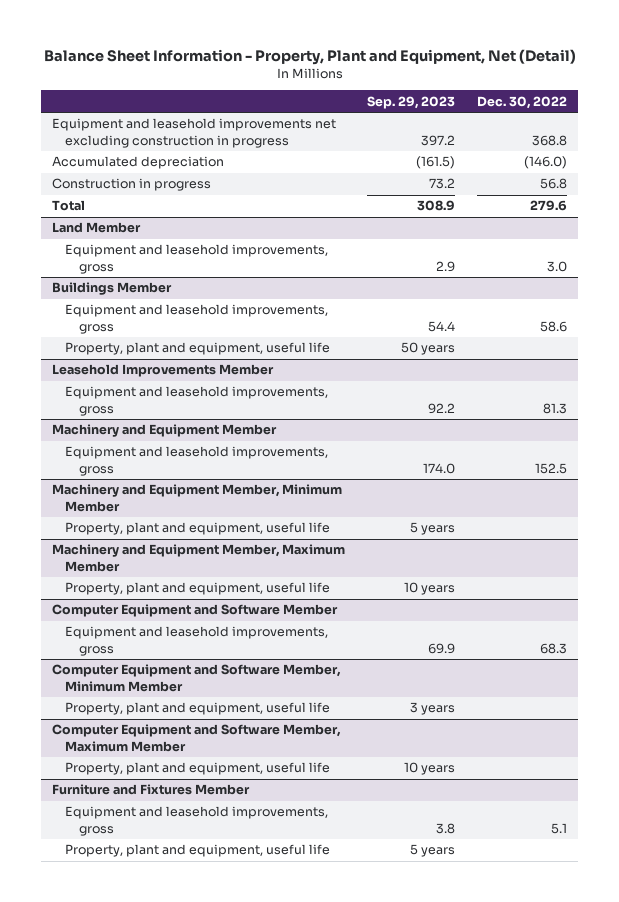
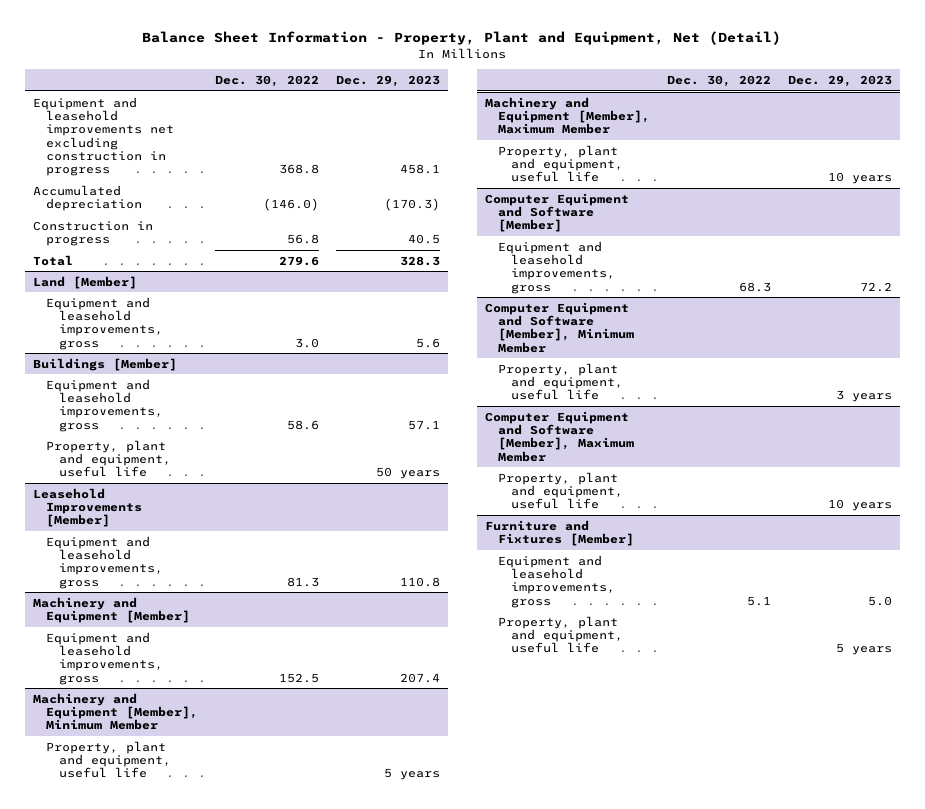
[367,95,456,109] Sep. 29, 2023 -> none
none -> [335,75,440,88] Dec. 29, 2023
[51,222,141,234] Land Member -> [32,275,137,289] Land [Member]
[51,282,172,296] Buildings Member -> [32,357,177,371] Buildings [Member]
[51,364,274,378] Leasehold Improvements Member -> [32,487,142,528] Leasehold Improvements [Member]
[51,424,277,438] Machinery and Equipment Member -> [32,596,190,624] Machinery and Equipment [Member]
[51,484,342,512] Machinery and Equipment Member, Minimum Member -> [32,692,198,731] Machinery and Equipment [Member], Minimum Member
[51,544,345,572] Machinery and Equipment Member, Maximum Member -> [485,96,651,135] Machinery and Equipment [Member], Maximum Member
[51,604,338,618] Computer Equipment and Software Member -> [485,192,630,233] Computer Equipment and Software [Member]
[51,664,341,692] Computer Equipment and Software Member, Minimum Member -> [485,301,635,353] Computer Equipment and Software [Member], Minimum Member
[51,724,341,752] Computer Equipment and Software Member, Maximum Member -> [485,410,635,462] Computer Equipment and Software [Member], Maximum Member
[51,784,250,796] Furniture and Fixtures Member -> [485,519,635,547] Furniture and Fixtures [Member]

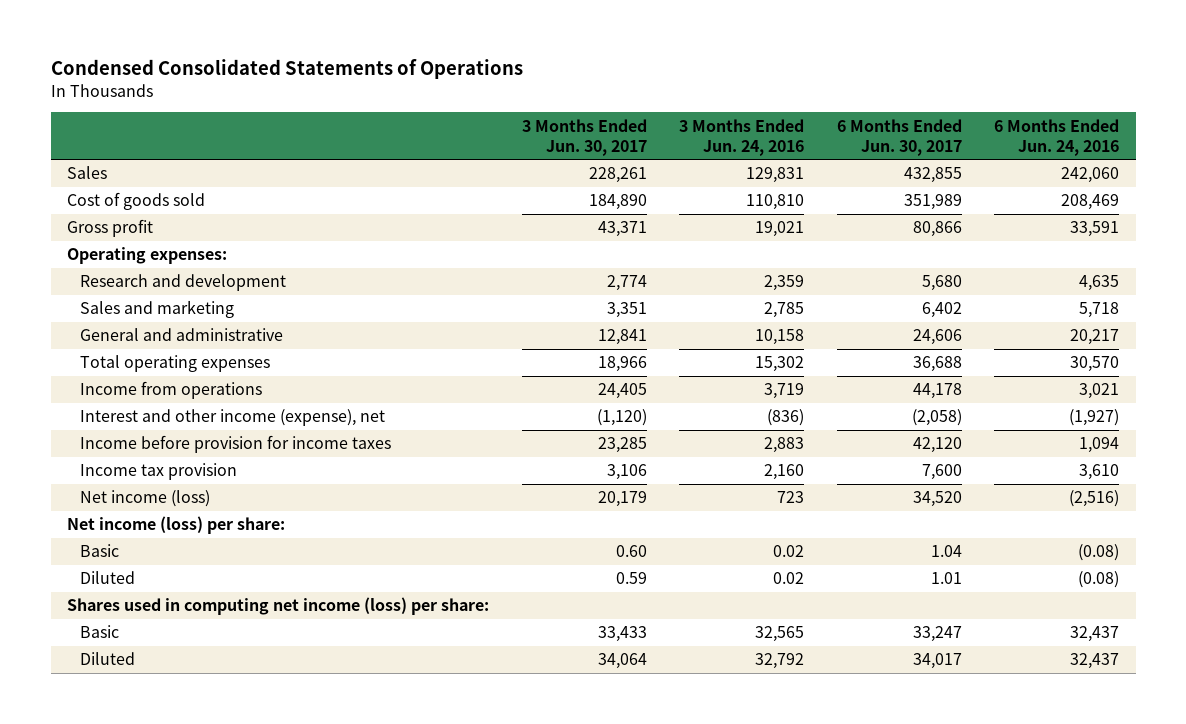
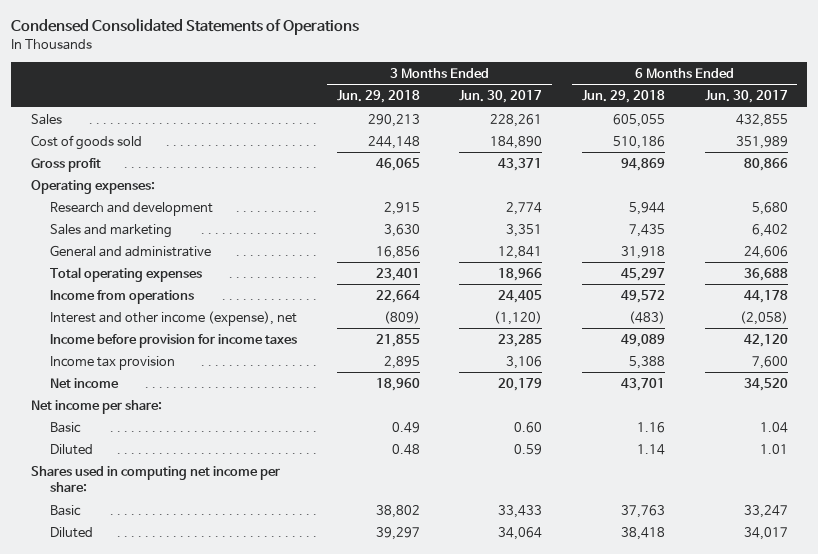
[679,118,805,156] 3 Months Ended Jun. 24, 2016 -> none
[994,118,1120,156] 6 Months Ended Jun. 24, 2016 -> none
none -> [336,90,420,104] Jun. 29, 2018
none -> [581,90,665,104] Jun. 29, 2018
[80,490,211,508] Net income (loss) -> [50,377,120,388] Net income
[66,516,285,535] Net income (loss) per share: -> [30,399,162,414] Net income per share:
[66,597,489,616] Shares used in computing net income (loss) per share: -> [30,465,280,493] Shares used in computing net income per share:

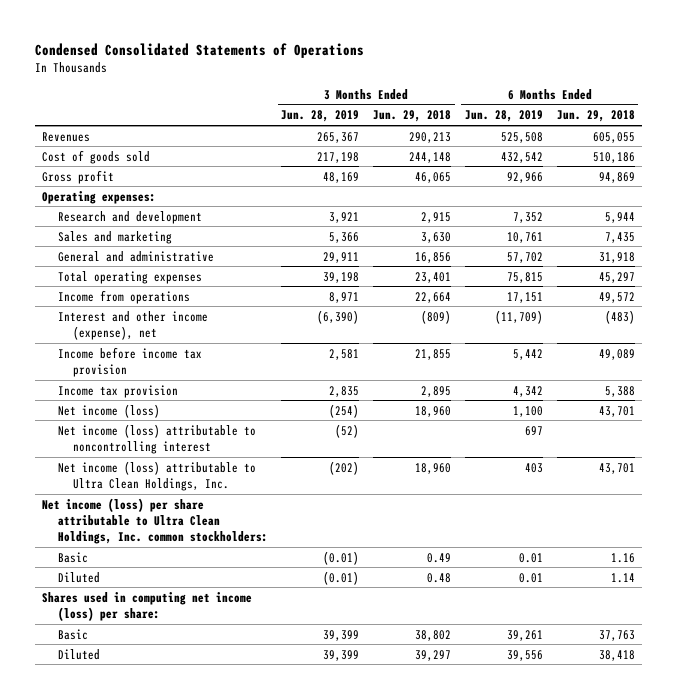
[459,90,543,104] Jun. 30, 2017 -> none
[704,90,788,104] Jun. 30, 2017 -> none
none -> [281,110,360,123] Jun. 28, 2019
none -> [464,110,543,123] Jun. 28, 2019
[30,113,62,125] Sales -> [41,131,90,142] Revenues
[50,333,298,348] Income before provision for income taxes -> [57,346,202,377] Income before income tax provision
none -> [57,403,160,418] Net income (loss)
none -> [57,423,256,454] Net income (loss) attributable to noncontrolling interest
[50,377,120,388] Net income -> [57,460,256,491] Net income (loss) attributable to Ultra Clean Holdings, Inc.
[30,399,162,414] Net income per share: -> [41,497,268,545] Net income (loss) per share attributable to Ultra Clean Holdings, Inc. common stockholders:
[30,465,280,493] Shares used in computing net income per share: -> [41,591,252,621] Shares used in computing net income (loss) per share:

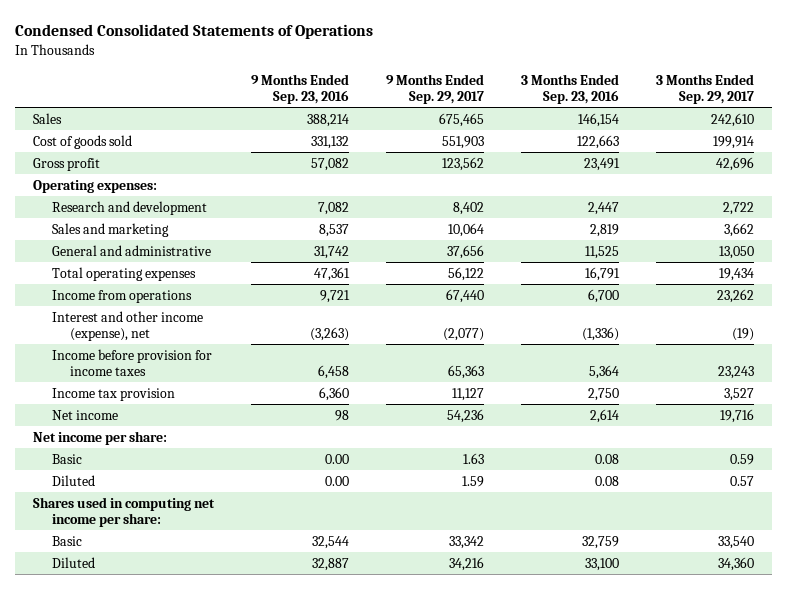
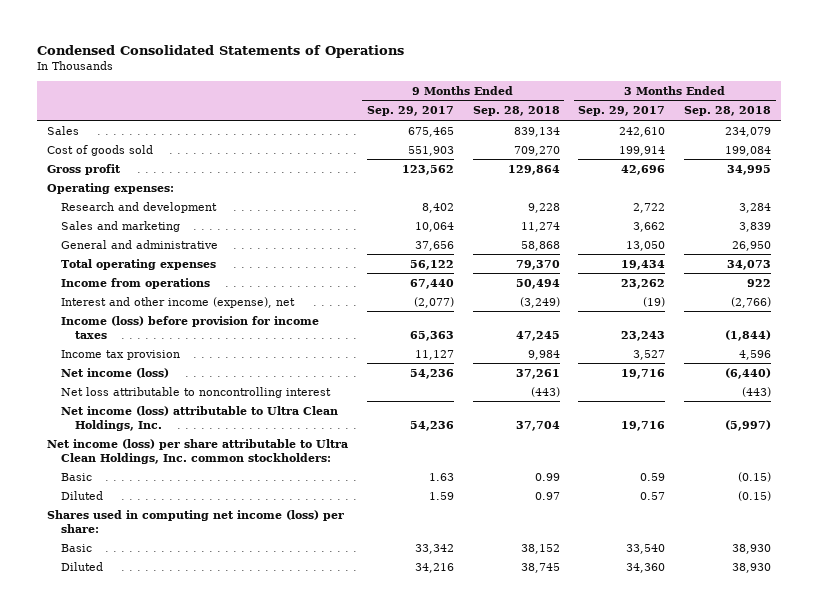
[251,73,350,104] 9 Months Ended Sep. 23, 2016 -> none
[520,73,619,104] 3 Months Ended Sep. 23, 2016 -> none
none -> [472,106,560,117] Sep. 28, 2018
none -> [684,106,772,117] Sep. 28, 2018
[51,348,212,376] Income before provision for income taxes -> [60,315,319,339] Income (loss) before provision for income taxes
none -> [60,367,169,378] Net income (loss)
none -> [60,386,331,398] Net loss attributable to noncontrolling interest
[51,409,118,420] Net income -> [60,405,338,431] Net income (loss) attributable to Ultra Clean Holdings, Inc.
[33,430,168,445] Net income per share: -> [46,438,348,464] Net income (loss) per share attributable to Ultra Clean Holdings, Inc. common stockholders:
[33,496,216,527] Shares used in computing net income per share: -> [46,509,344,533] Shares used in computing net income (loss) per share:

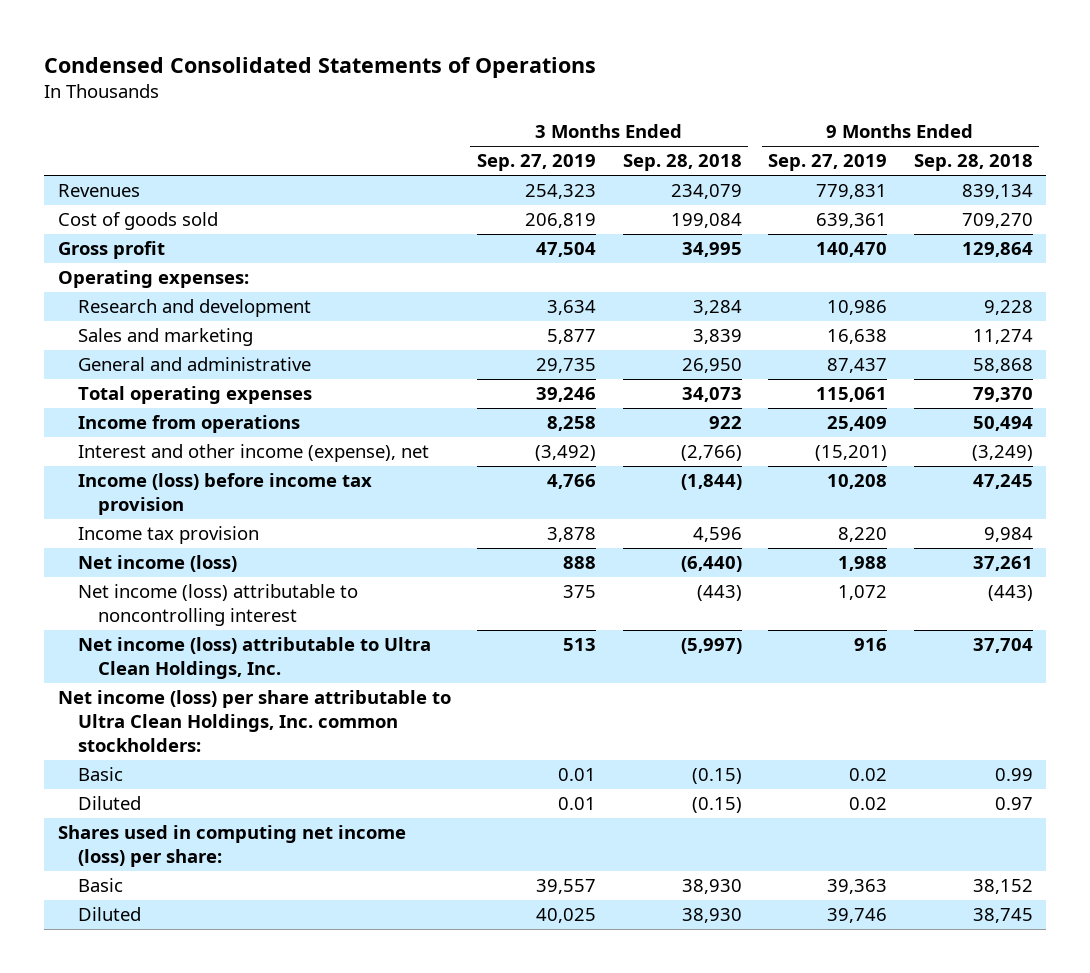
[366,106,454,117] Sep. 29, 2017 -> none
[578,106,666,117] Sep. 29, 2017 -> none
none -> [477,154,597,172] Sep. 27, 2019
none -> [768,154,888,172] Sep. 27, 2019
[46,125,79,135] Sales -> [57,184,140,198] Revenues
[60,315,319,339] Income (loss) before provision for income taxes -> [77,473,372,515] Income (loss) before income tax provision
[60,386,331,398] Net loss attributable to noncontrolling interest -> [77,584,358,626] Net income (loss) attributable to noncontrolling interest

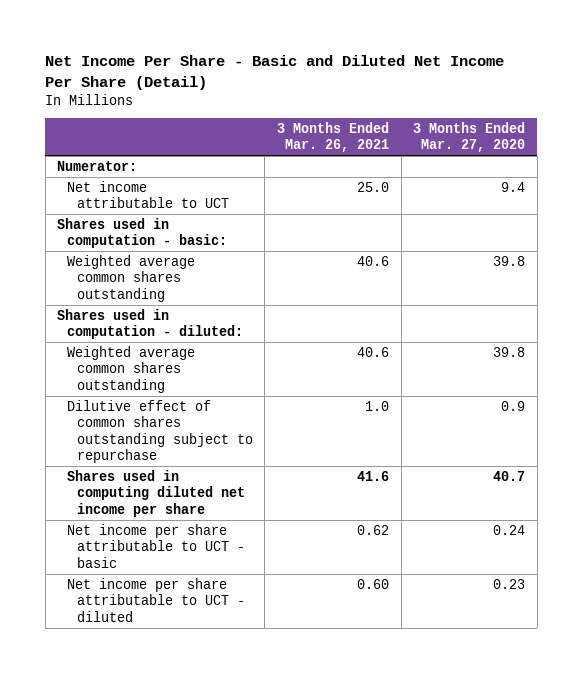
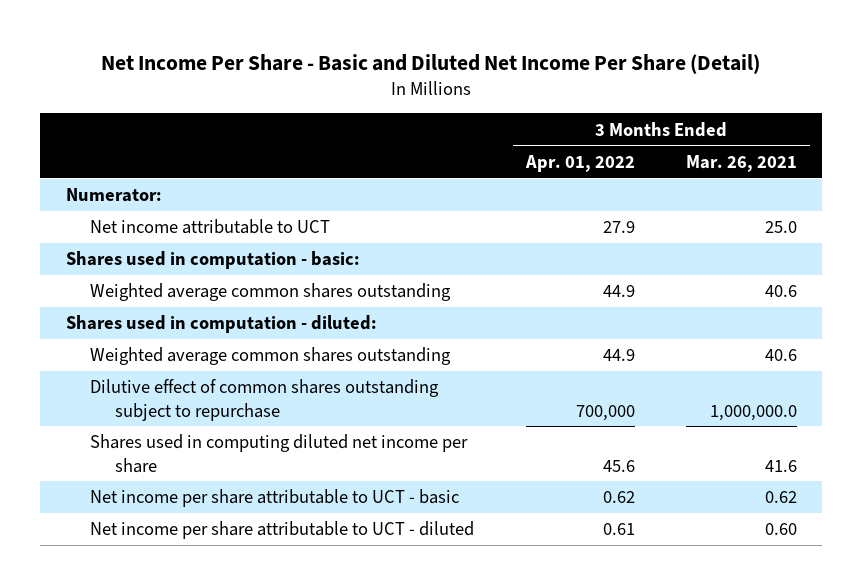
[413,121,526,153] 3 Months Ended Mar. 27, 2020 -> none
none -> [524,154,635,172] Apr. 01, 2022
[364,400,389,411] 1.0 -> [709,404,797,421] 1,000,000.0

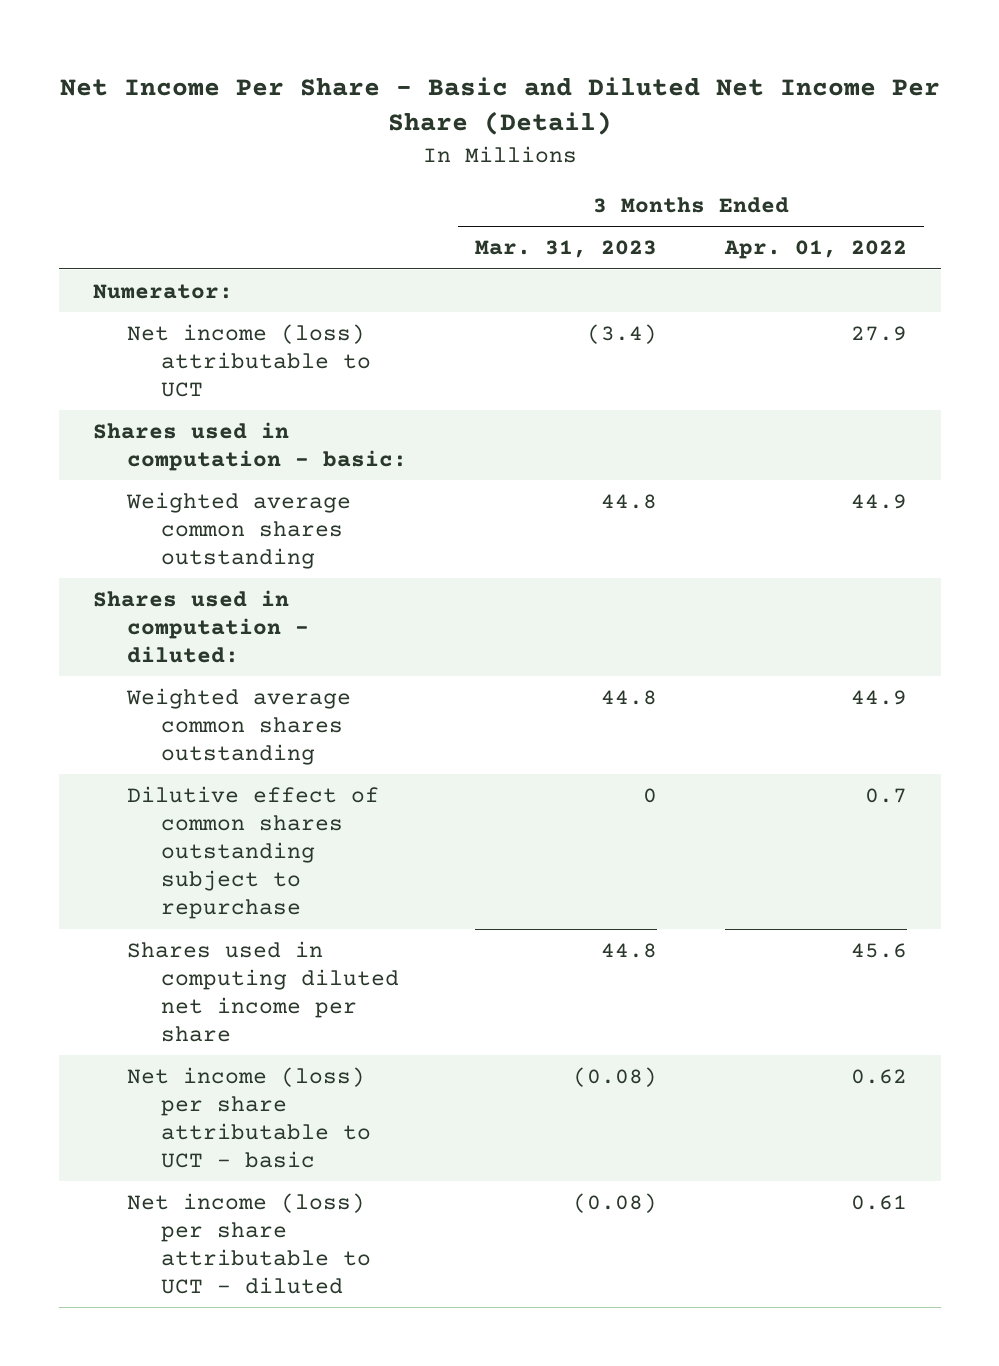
[685,154,797,172] Mar. 26, 2021 -> none
none -> [474,240,657,259] Mar. 31, 2023
[90,219,331,235] Net income attributable to UCT -> [126,323,371,397] Net income (loss) attributable to UCT
[575,404,635,421] 700,000 -> [864,787,907,803] 0.7
[90,489,460,508] Net income per share attributable to UCT - basic -> [126,1066,371,1169] Net income (loss) per share attributable to UCT - basic
[90,521,475,540] Net income per share attributable to UCT - diluted -> [126,1192,371,1295] Net income (loss) per share attributable to UCT - diluted

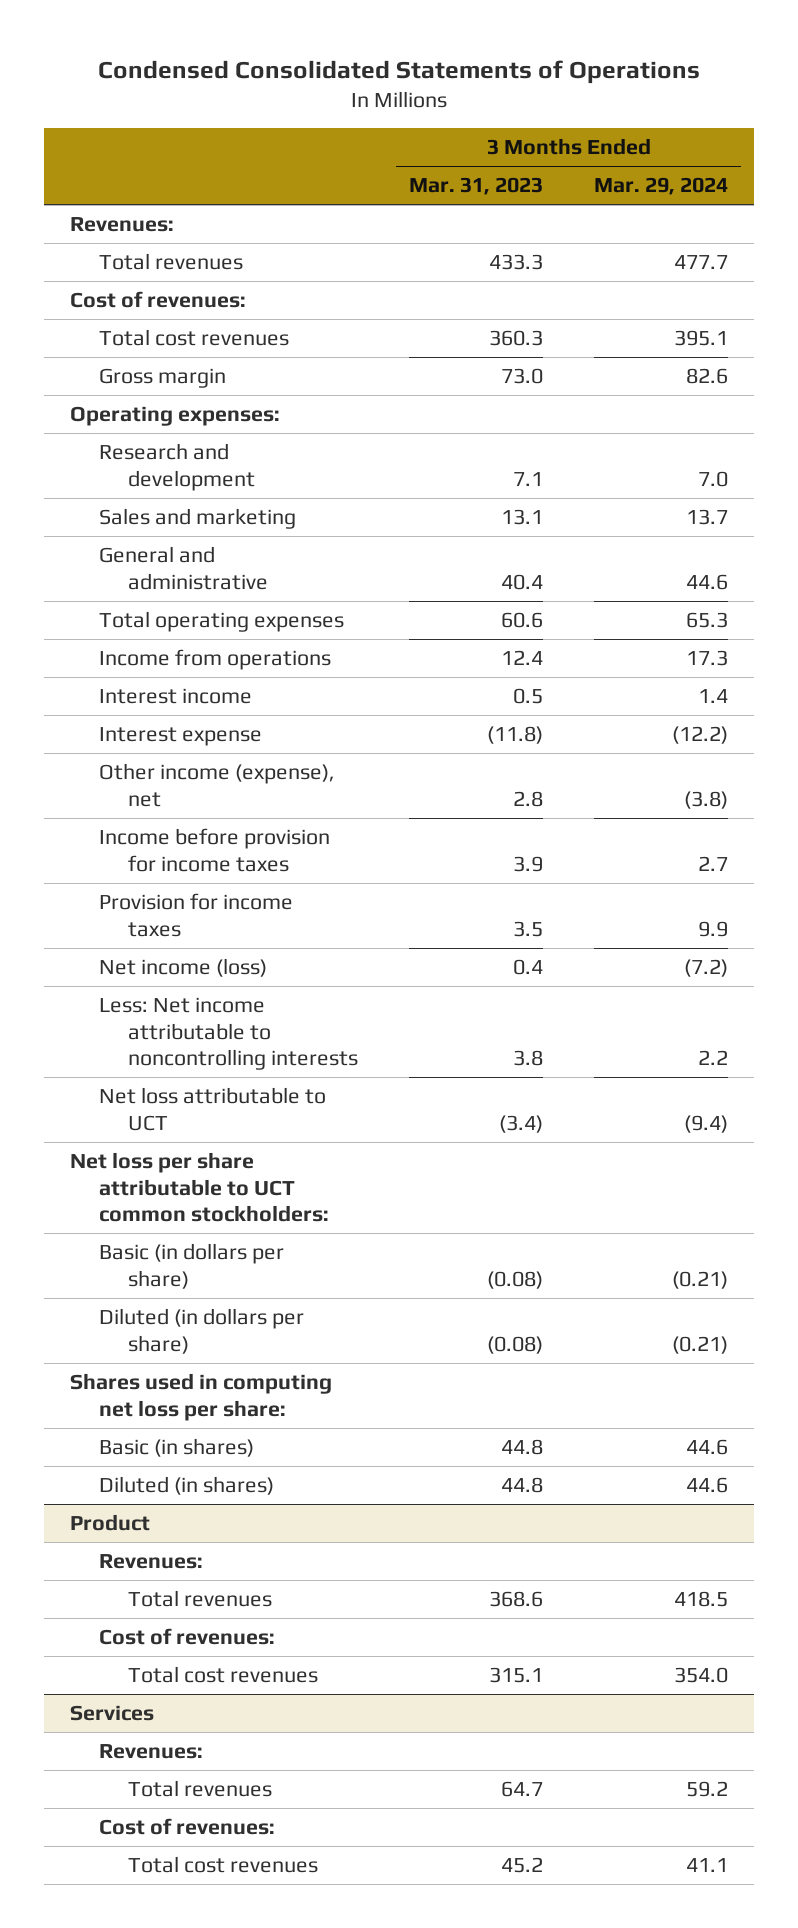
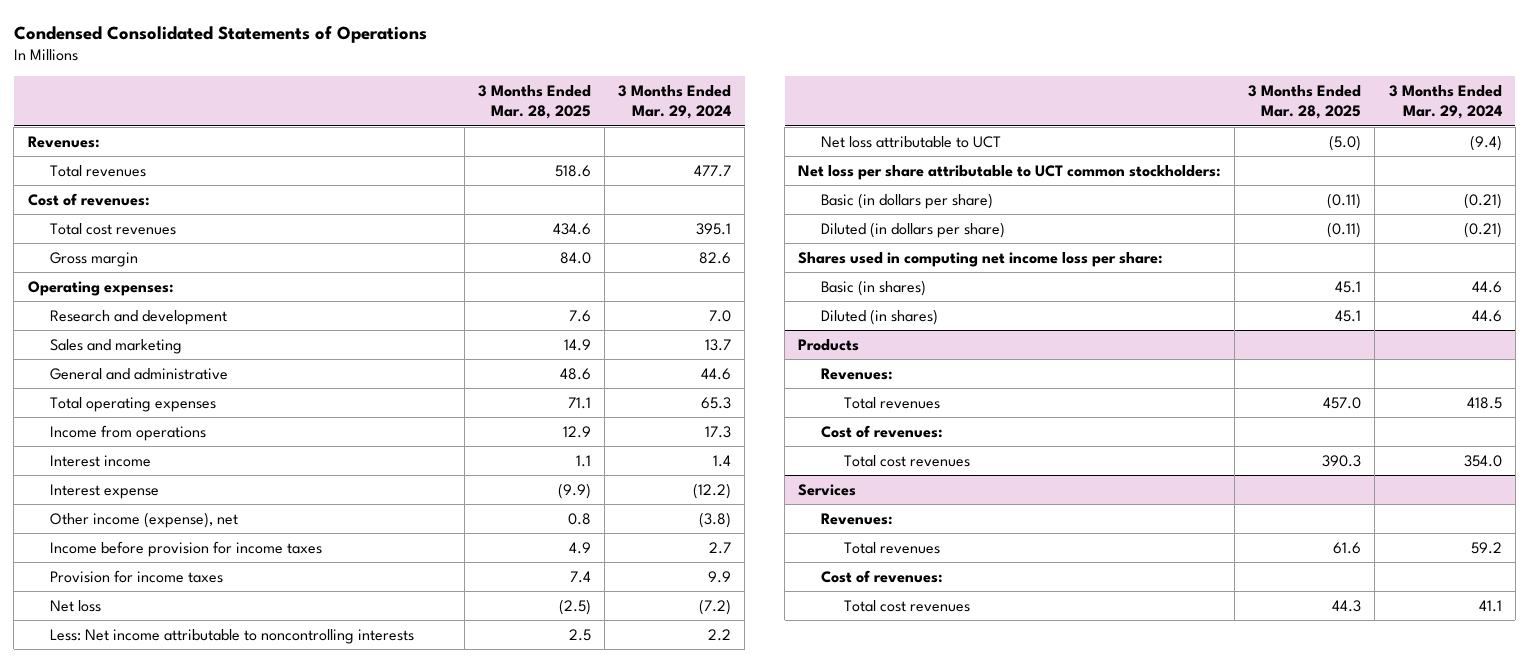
[409,177,544,196] Mar. 31, 2023 -> none
none -> [477,85,591,120] 3 Months Ended Mar. 28, 2025
[98,958,267,978] Net income (loss) -> [50,599,102,612] Net loss
[69,1373,332,1421] Shares used in computing net loss per share: -> [798,251,1164,267] Shares used in computing net income loss per share:
[69,1514,150,1532] Product -> [798,338,860,351] Products

